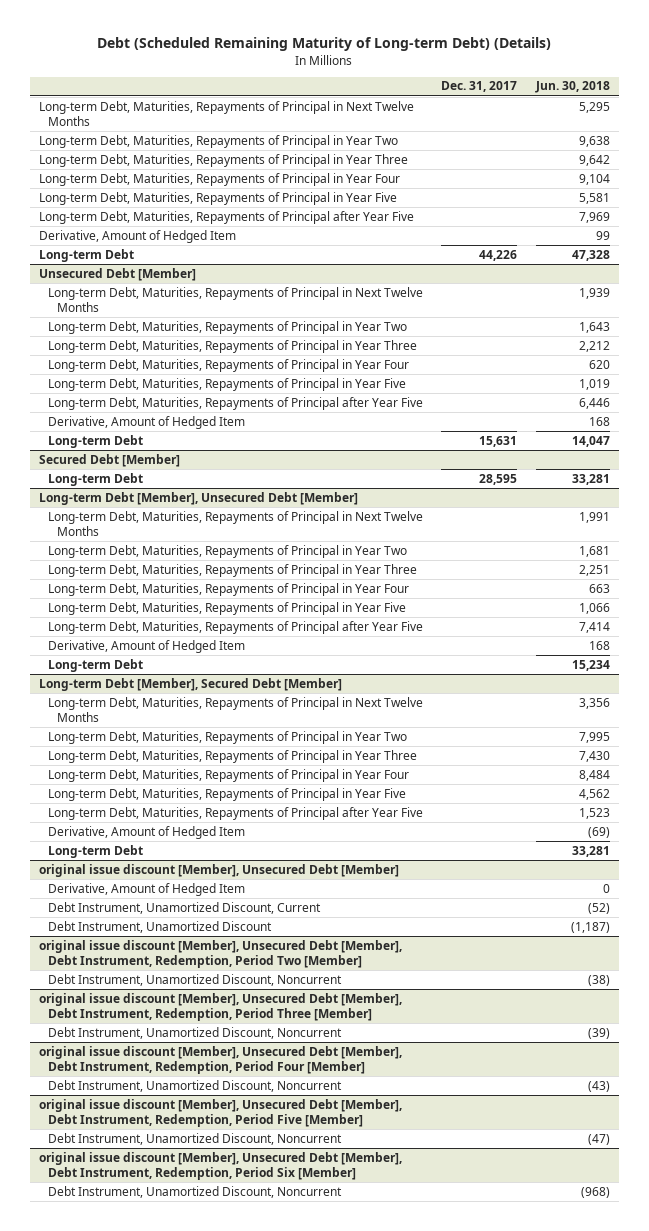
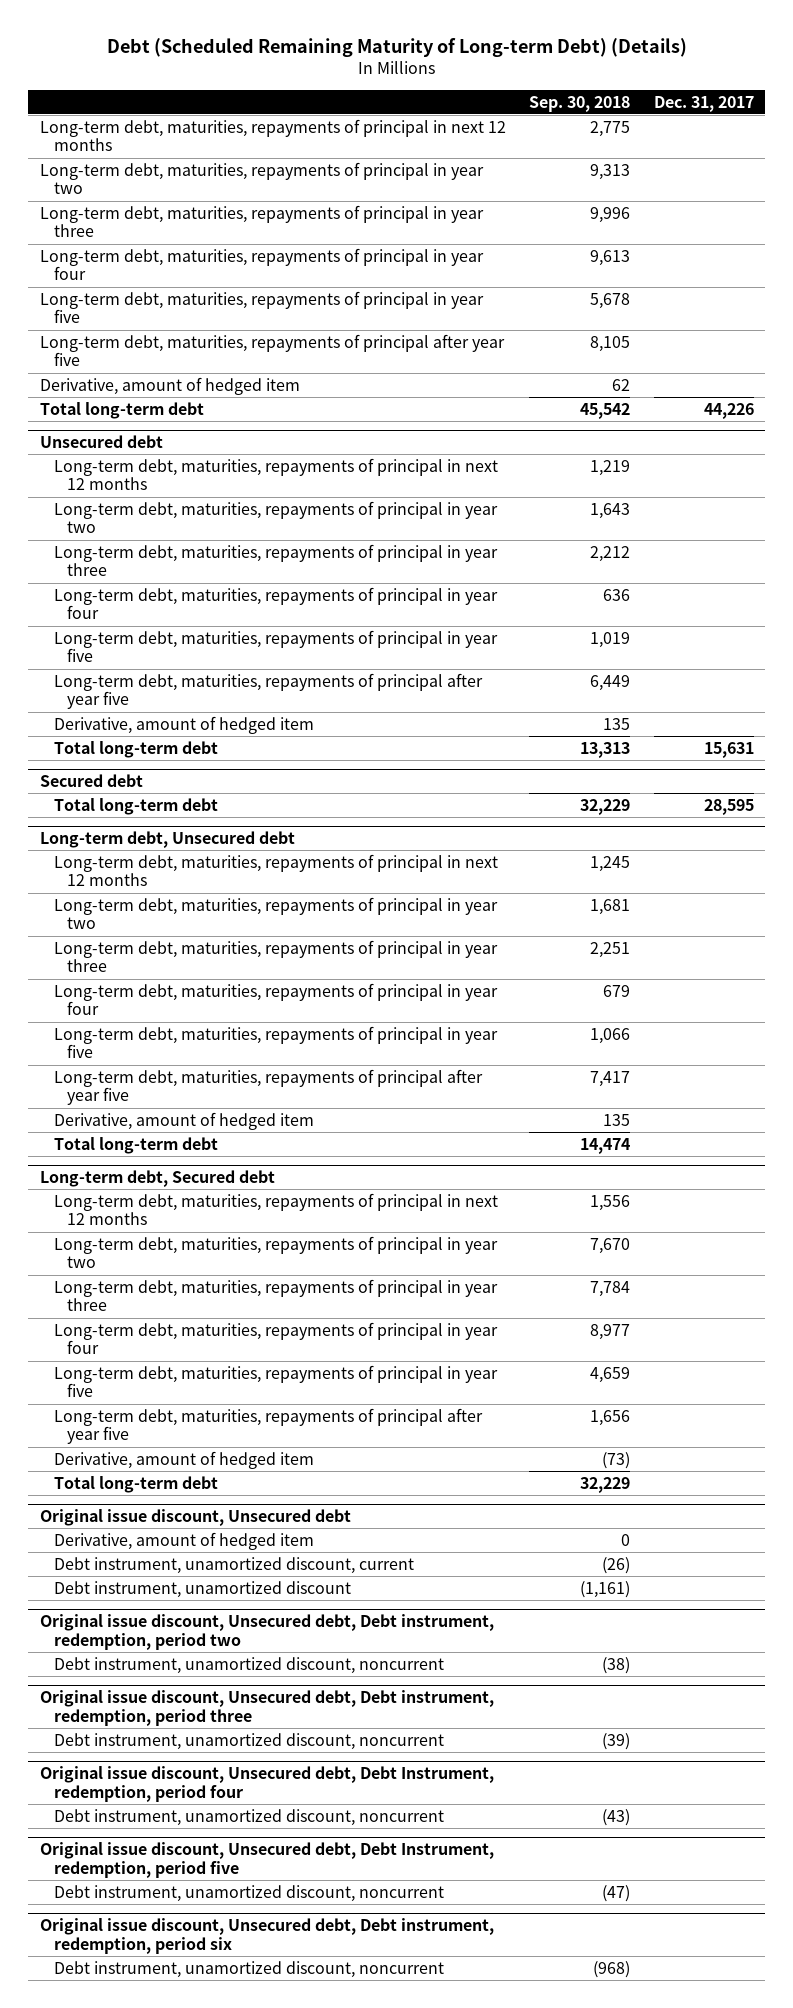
[534,81,610,94] Jun. 30, 2018 -> none
none -> [529,95,631,112] Sep. 30, 2018
[38,100,414,126] Long-term Debt, Maturities, Repayments of Principal in Next Twelve Months -> [39,118,506,152] Long-term debt, maturities, repayments of principal in next 12 months
[38,134,398,148] Long-term Debt, Maturities, Repayments of Principal in Year Two -> [39,161,484,195] Long-term debt, maturities, repayments of principal in year two
[38,153,408,167] Long-term Debt, Maturities, Repayments of Principal in Year Three -> [39,204,484,238] Long-term debt, maturities, repayments of principal in year three
[38,172,400,186] Long-term Debt, Maturities, Repayments of Principal in Year Four -> [39,247,484,281] Long-term debt, maturities, repayments of principal in year four
[38,191,397,205] Long-term Debt, Maturities, Repayments of Principal in Year Five -> [39,290,484,324] Long-term debt, maturities, repayments of principal in year five
[38,210,414,224] Long-term Debt, Maturities, Repayments of Principal after Year Five -> [39,333,505,367] Long-term debt, maturities, repayments of principal after year five
[38,229,236,243] Derivative, Amount of Hedged Item -> [39,376,300,395] Derivative, amount of hedged item
[38,248,134,262] Long-term Debt -> [39,401,204,419] Total long-term debt
[38,267,196,281] Unsecured Debt [Member] -> [39,435,163,449] Unsecured debt
[47,286,423,312] Long-term Debt, Maturities, Repayments of Principal in Next Twelve Months -> [53,457,498,491] Long-term debt, maturities, repayments of principal in next 12 months
[47,320,407,334] Long-term Debt, Maturities, Repayments of Principal in Year Two -> [53,500,498,534] Long-term debt, maturities, repayments of principal in year two
[47,339,417,353] Long-term Debt, Maturities, Repayments of Principal in Year Three -> [53,543,498,577] Long-term debt, maturities, repayments of principal in year three
[47,358,409,372] Long-term Debt, Maturities, Repayments of Principal in Year Four -> [53,586,498,620] Long-term debt, maturities, repayments of principal in year four
[47,377,406,391] Long-term Debt, Maturities, Repayments of Principal in Year Five -> [53,629,498,663] Long-term debt, maturities, repayments of principal in year five
[47,396,423,410] Long-term Debt, Maturities, Repayments of Principal after Year Five -> [53,672,483,710] Long-term debt, maturities, repayments of principal after year five
[47,415,245,429] Derivative, Amount of Hedged Item -> [53,715,314,734] Derivative, amount of hedged item
[47,434,143,448] Long-term Debt -> [53,740,218,758] Total long-term debt
[38,453,180,467] Secured Debt [Member] -> [39,774,143,788] Secured debt
[47,472,143,486] Long-term Debt -> [53,797,218,815] Total long-term debt
[38,491,358,505] Long-term Debt [Member], Unsecured Debt [Member] -> [39,831,295,849] Long-term debt, Unsecured debt
[47,510,423,536] Long-term Debt, Maturities, Repayments of Principal in Next Twelve Months -> [53,853,498,887] Long-term debt, maturities, repayments of principal in next 12 months
[47,544,407,558] Long-term Debt, Maturities, Repayments of Principal in Year Two -> [53,896,498,930] Long-term debt, maturities, repayments of principal in year two
[47,563,417,577] Long-term Debt, Maturities, Repayments of Principal in Year Three -> [53,939,498,973] Long-term debt, maturities, repayments of principal in year three
[47,582,409,596] Long-term Debt, Maturities, Repayments of Principal in Year Four -> [53,982,498,1016] Long-term debt, maturities, repayments of principal in year four
[47,601,406,615] Long-term Debt, Maturities, Repayments of Principal in Year Five -> [53,1025,498,1059] Long-term debt, maturities, repayments of principal in year five
[47,620,423,634] Long-term Debt, Maturities, Repayments of Principal after Year Five -> [53,1068,483,1106] Long-term debt, maturities, repayments of principal after year five
[47,639,245,653] Derivative, Amount of Hedged Item -> [53,1111,314,1130] Derivative, amount of hedged item
[47,658,143,672] Long-term Debt -> [53,1136,218,1154] Total long-term debt
[38,677,342,691] Long-term Debt [Member], Secured Debt [Member] -> [39,1170,275,1188] Long-term debt, Secured debt
[47,696,423,722] Long-term Debt, Maturities, Repayments of Principal in Next Twelve Months -> [53,1192,498,1226] Long-term debt, maturities, repayments of principal in next 12 months
[47,730,407,744] Long-term Debt, Maturities, Repayments of Principal in Year Two -> [53,1235,498,1269] Long-term debt, maturities, repayments of principal in year two
[47,749,417,763] Long-term Debt, Maturities, Repayments of Principal in Year Three -> [53,1278,498,1312] Long-term debt, maturities, repayments of principal in year three
[47,768,409,782] Long-term Debt, Maturities, Repayments of Principal in Year Four -> [53,1321,498,1355] Long-term debt, maturities, repayments of principal in year four
[47,787,406,801] Long-term Debt, Maturities, Repayments of Principal in Year Five -> [53,1364,498,1398] Long-term debt, maturities, repayments of principal in year five
[47,806,423,820] Long-term Debt, Maturities, Repayments of Principal after Year Five -> [53,1407,483,1445] Long-term debt, maturities, repayments of principal after year five
[47,825,245,839] Derivative, Amount of Hedged Item -> [53,1450,314,1469] Derivative, amount of hedged item
[47,844,143,858] Long-term Debt -> [53,1475,218,1493] Total long-term debt
[38,863,399,877] original issue discount [Member], Unsecured Debt [Member] -> [39,1509,351,1527] Original issue discount, Unsecured debt
[47,882,245,896] Derivative, Amount of Hedged Item -> [53,1531,314,1550] Derivative, amount of hedged item
[47,901,321,914] Debt Instrument, Unamortized Discount, Current -> [53,1556,414,1574] Debt instrument, unamortized discount, current
[47,920,272,933] Debt Instrument, Unamortized Discount -> [53,1580,351,1598] Debt instrument, unamortized discount
[38,939,402,968] original issue discount [Member], Unsecured Debt [Member], Debt Instrument, Redemption, Period Two [Member] -> [39,1614,494,1650] Original issue discount, Unsecured debt, Debt instrument, redemption, period two
[47,973,342,986] Debt Instrument, Unamortized Discount, Noncurrent -> [53,1656,444,1674] Debt instrument, unamortized discount, noncurrent
[38,992,402,1021] original issue discount [Member], Unsecured Debt [Member], Debt Instrument, Redemption, Period Three [Member] -> [39,1690,494,1726] Original issue discount, Unsecured debt, Debt instrument, redemption, period three
[47,1026,342,1039] Debt Instrument, Unamortized Discount, Noncurrent -> [53,1732,444,1750] Debt instrument, unamortized discount, noncurrent
[38,1045,402,1074] original issue discount [Member], Unsecured Debt [Member], Debt Instrument, Redemption, Period Four [Member] -> [39,1766,494,1802] Original issue discount, Unsecured debt, Debt Instrument, redemption, period four
[47,1079,342,1092] Debt Instrument, Unamortized Discount, Noncurrent -> [53,1808,444,1826] Debt instrument, unamortized discount, noncurrent
[38,1098,402,1127] original issue discount [Member], Unsecured Debt [Member], Debt Instrument, Redemption, Period Five [Member] -> [39,1842,494,1878] Original issue discount, Unsecured debt, Debt Instrument, redemption, period five
[47,1132,342,1145] Debt Instrument, Unamortized Discount, Noncurrent -> [53,1884,444,1902] Debt instrument, unamortized discount, noncurrent
[38,1151,402,1180] original issue discount [Member], Unsecured Debt [Member], Debt Instrument, Redemption, Period Six [Member] -> [39,1918,494,1954] Original issue discount, Unsecured debt, Debt instrument, redemption, period six
[47,1185,342,1198] Debt Instrument, Unamortized Discount, Noncurrent -> [53,1960,444,1978] Debt instrument, unamortized discount, noncurrent

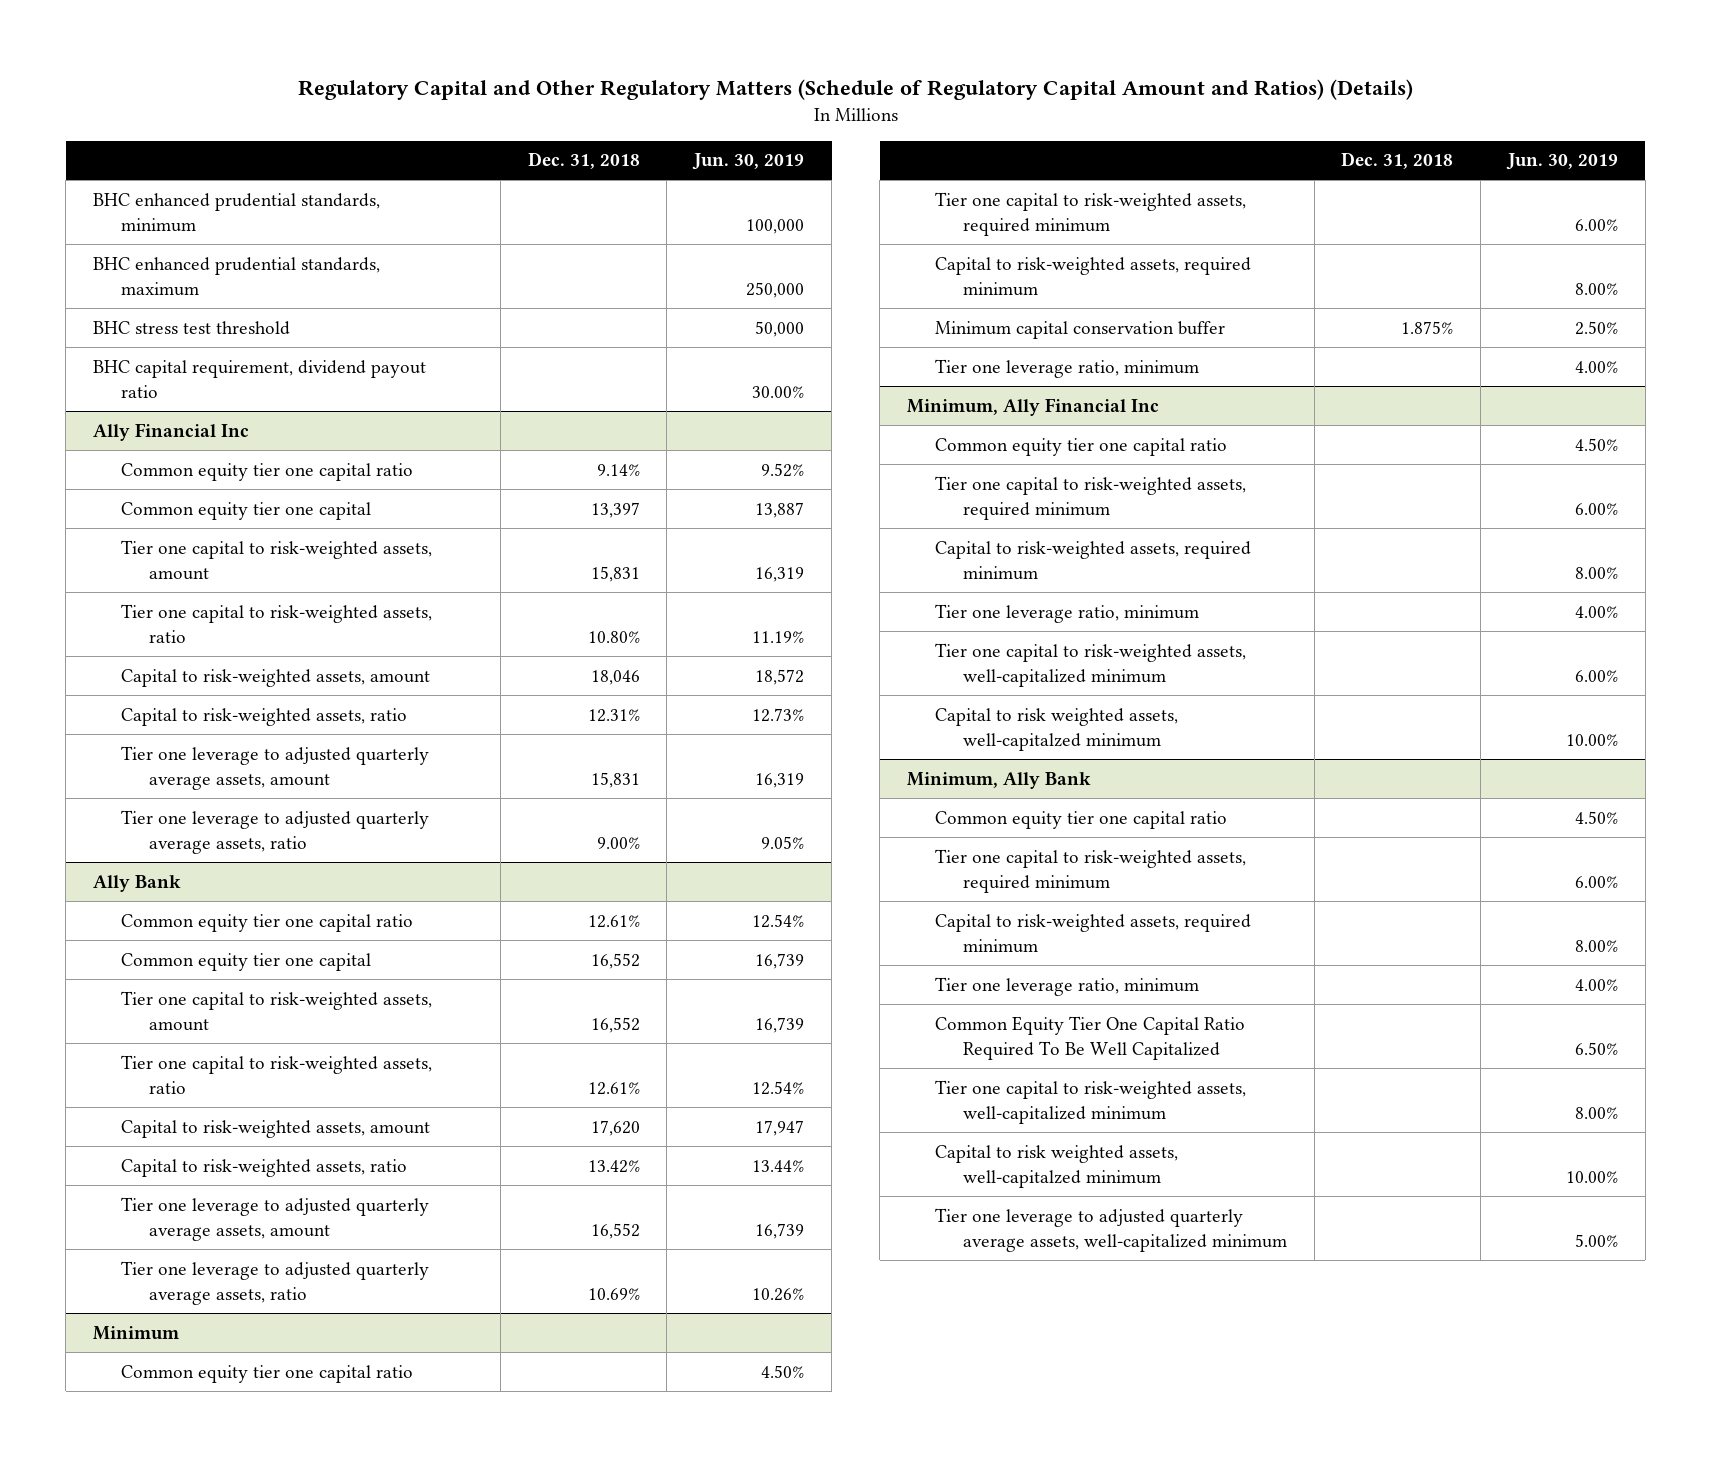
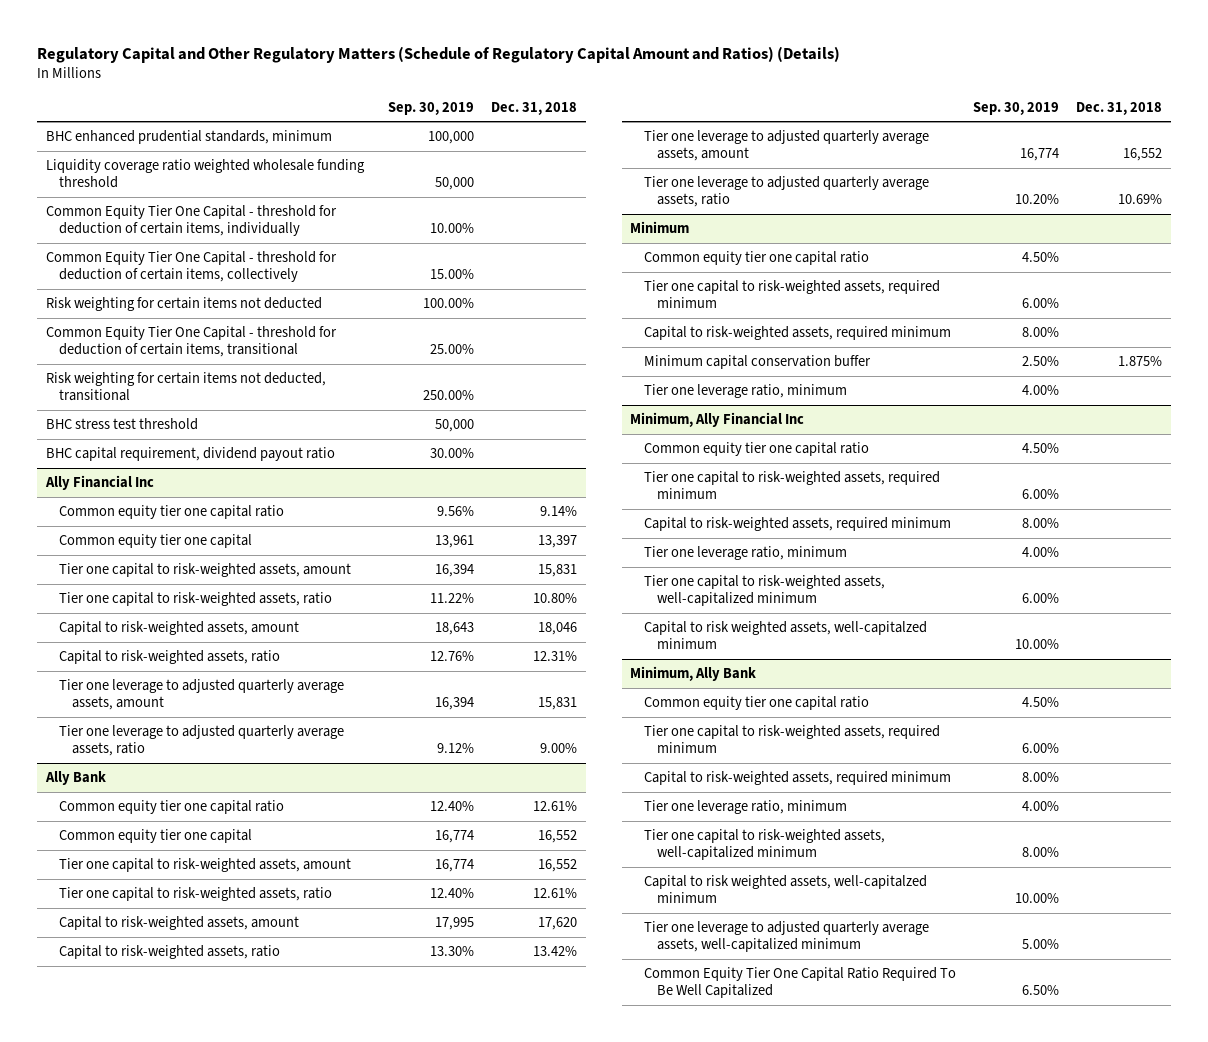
[692,153,805,171] Jun. 30, 2019 -> none
none -> [388,101,475,115] Sep. 30, 2019
[92,256,380,296] BHC enhanced prudential standards, maximum -> none
none -> [45,159,365,189] Liquidity coverage ratio weighted wholesale funding threshold
none -> [45,205,337,237] Common Equity Tier One Capital - threshold for deduction of certain items, individually
none -> [45,251,337,283] Common Equity Tier One Capital - threshold for deduction of certain items, collectively
none -> [45,297,322,312] Risk weighting for certain items not deducted
none -> [45,326,337,358] Common Equity Tier One Capital - threshold for deduction of certain items, transitional
none -> [45,372,326,402] Risk weighting for certain items not deducted, transitional
[934,1015,1245,1060] Common Equity Tier One Capital Ratio Required To Be Well Capitalized -> [643,967,956,999] Common Equity Tier One Capital Ratio Required To Be Well Capitalized

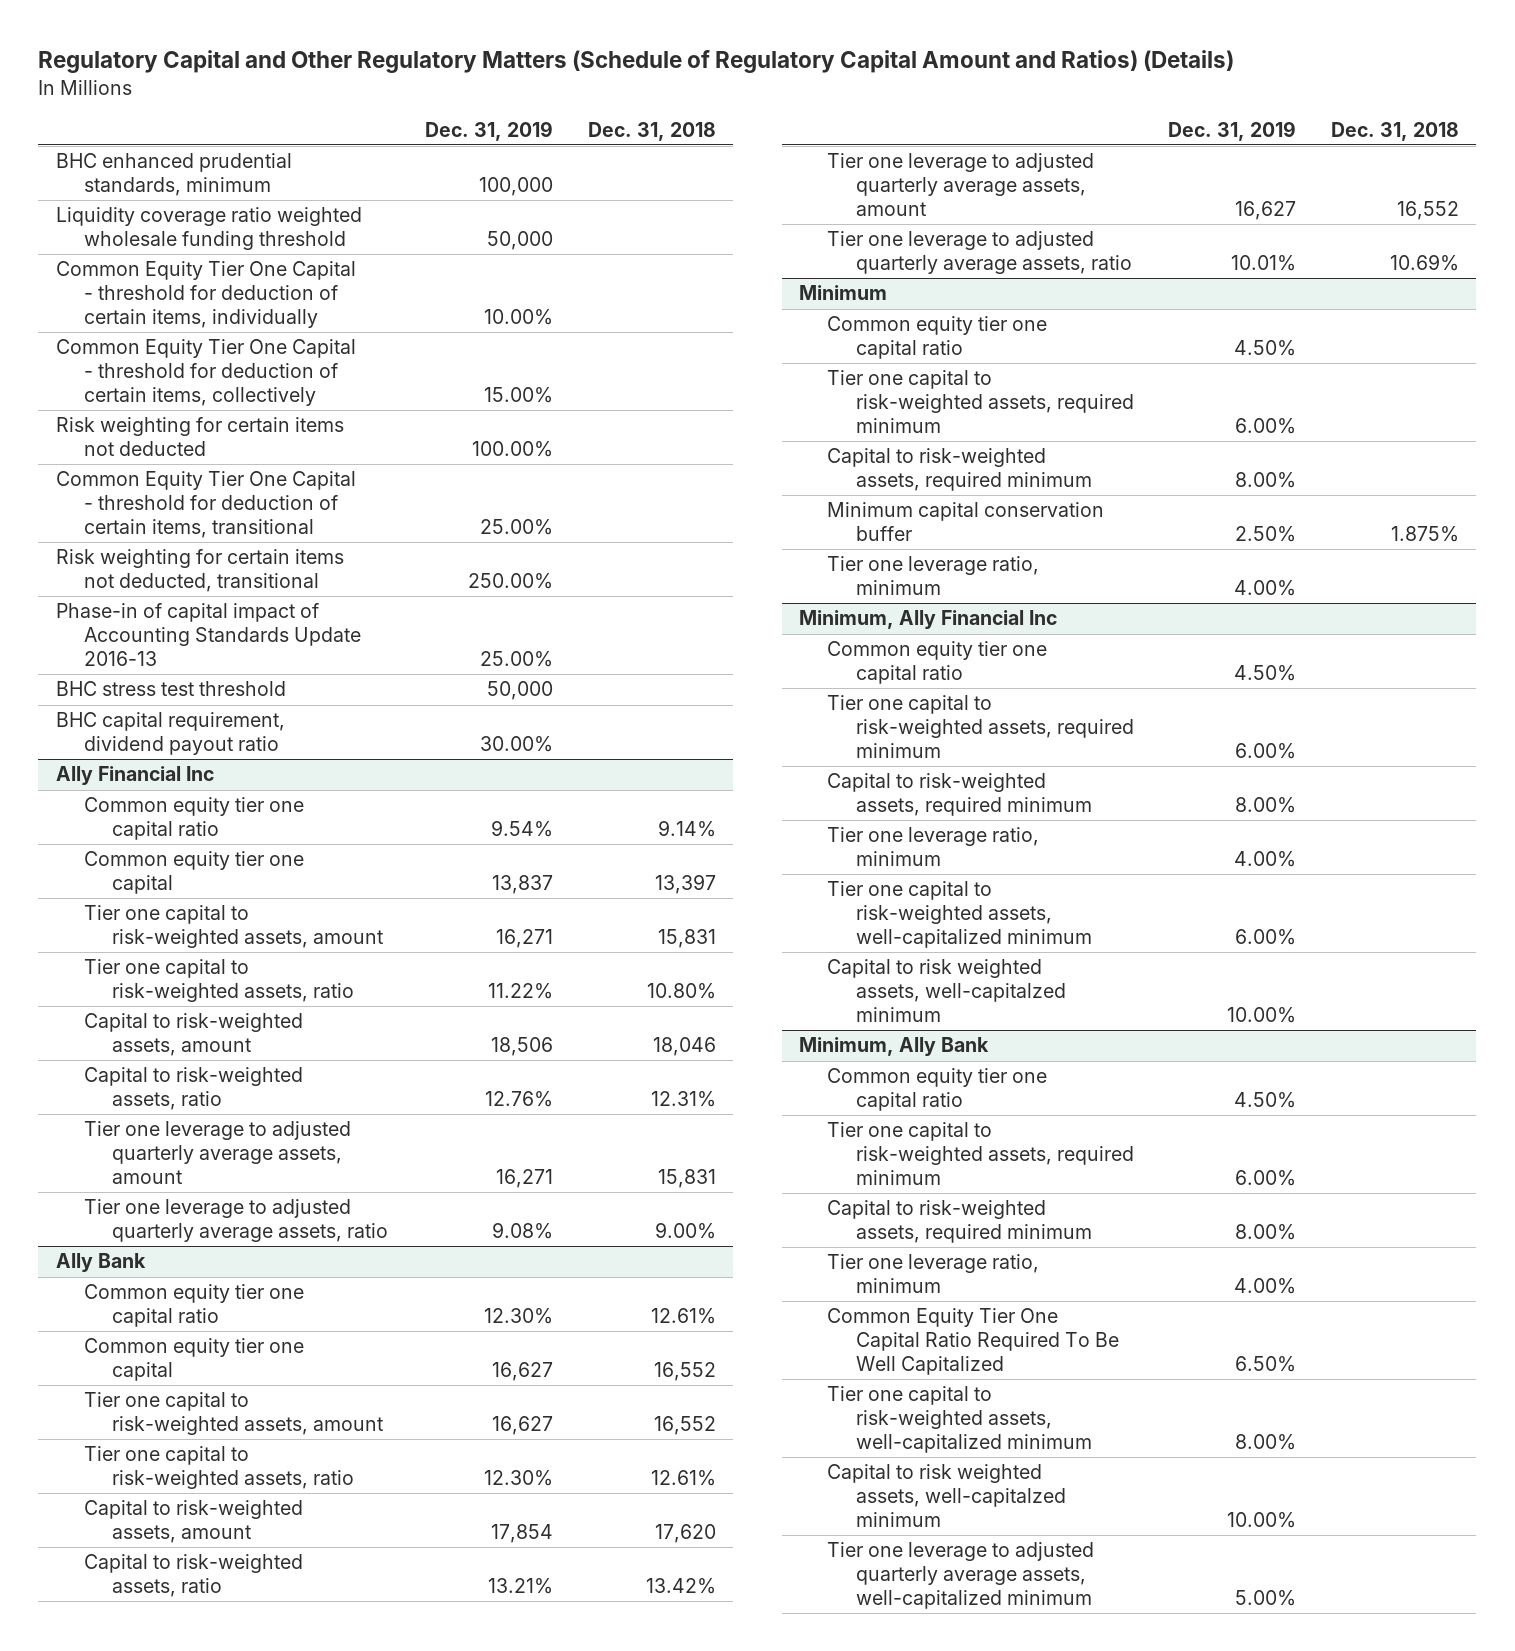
[388,101,475,115] Sep. 30, 2019 -> none
none -> [425,120,554,141] Dec. 31, 2019
none -> [55,603,361,666] Phase-in of capital impact of Accounting Standards Update 2016-13
[643,967,956,999] Common Equity Tier One Capital Ratio Required To Be Well Capitalized -> [827,1308,1119,1375] Common Equity Tier One Capital Ratio Required To Be Well Capitalized

